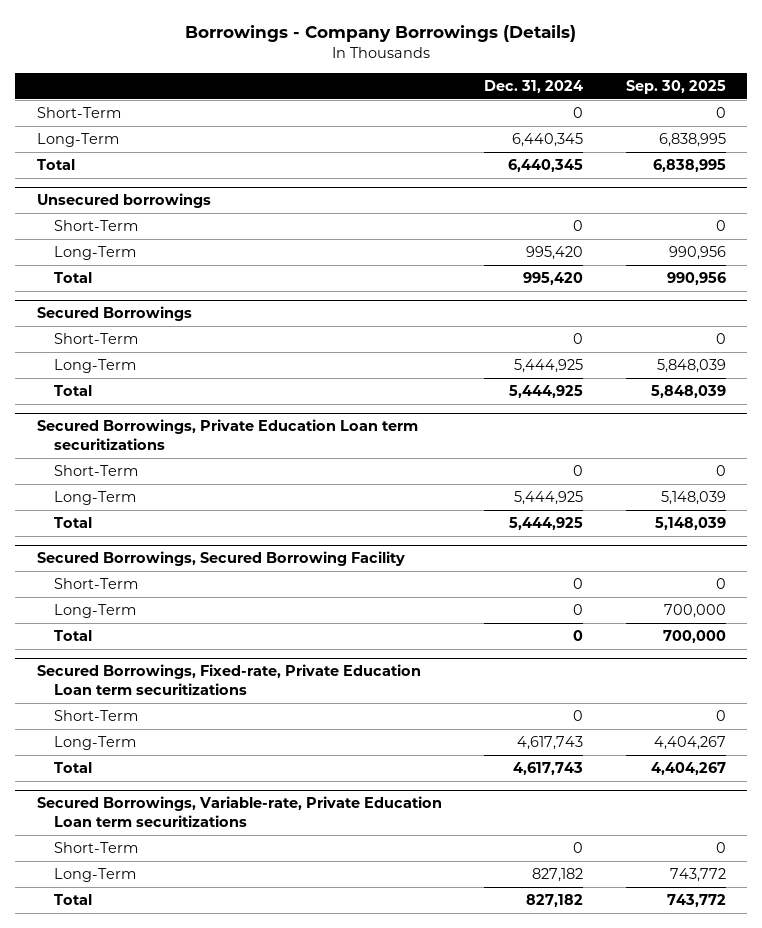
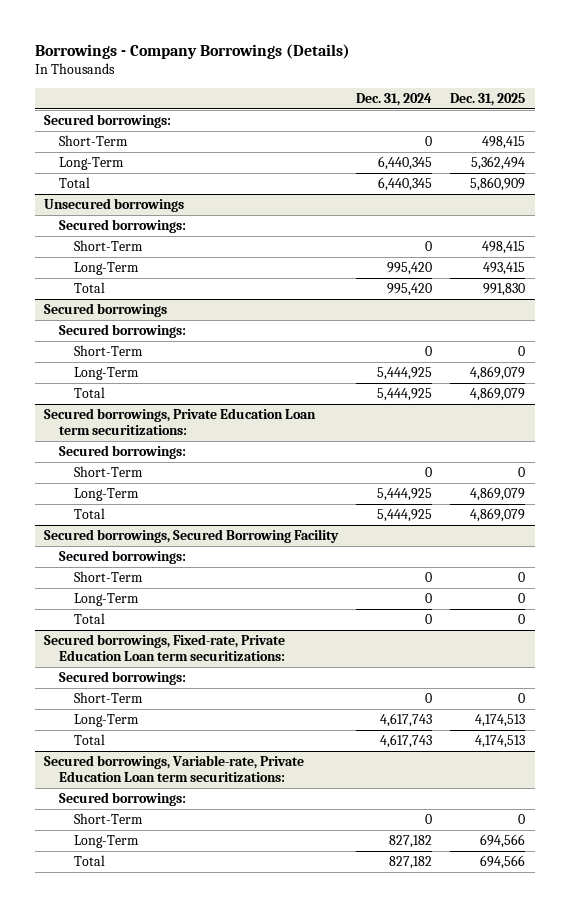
[625,79,726,94] Sep. 30, 2025 -> none
none -> [450,92,526,106] Dec. 31, 2025
none -> [43,114,171,129] Secured borrowings:
none -> [58,219,186,234] Secured borrowings:
[36,306,192,322] Secured Borrowings -> [43,303,167,318] Secured borrowings
none -> [58,324,186,339] Secured borrowings:
[36,419,418,450] Secured Borrowings, Private Education Loan term securitizations -> [43,408,316,436] Secured borrowings, Private Education Loan term securitizations:
none -> [58,445,186,460] Secured borrowings:
[36,551,405,567] Secured Borrowings, Secured Borrowing Facility -> [43,529,339,544] Secured borrowings, Secured Borrowing Facility
none -> [58,550,186,565] Secured borrowings:
[36,664,421,695] Secured Borrowings, Fixed-rate, Private Education Loan term securitizations -> [43,634,285,662] Secured borrowings, Fixed-rate, Private Education Loan term securitizations:
none -> [58,671,186,686] Secured borrowings:
[36,796,442,827] Secured Borrowings, Variable-rate, Private Education Loan term securitizations -> [43,755,304,783] Secured borrowings, Variable-rate, Private Education Loan term securitizations:
none -> [58,792,186,807] Secured borrowings:

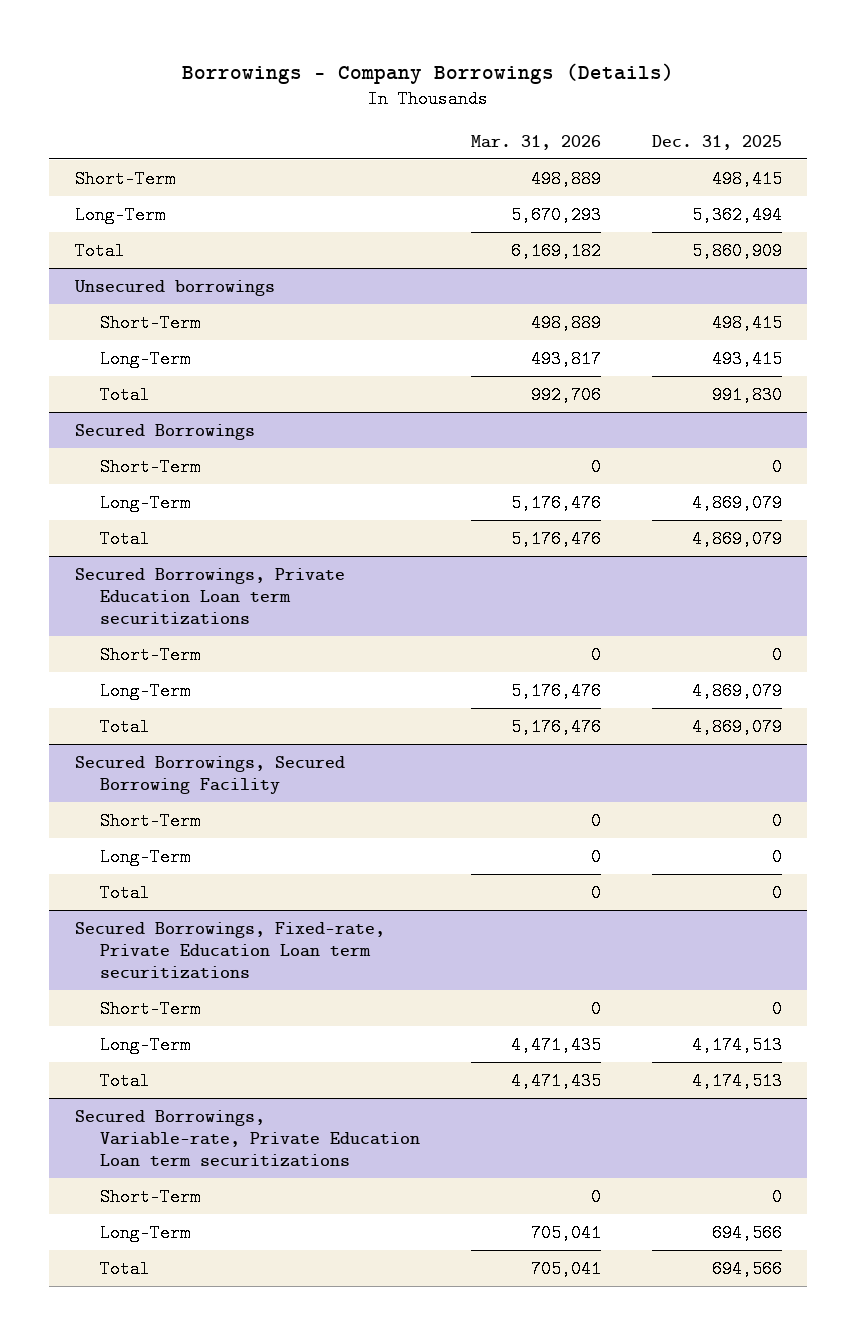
[356,92,433,106] Dec. 31, 2024 -> none
none -> [470,134,601,150] Mar. 31, 2026
[43,114,171,129] Secured borrowings: -> none
[58,219,186,234] Secured borrowings: -> none
[58,324,186,339] Secured borrowings: -> none
[43,303,167,318] Secured borrowings -> [74,423,255,440] Secured Borrowings
[58,445,186,460] Secured borrowings: -> none
[43,408,316,436] Secured borrowings, Private Education Loan term securitizations: -> [74,567,345,625] Secured Borrowings, Private Education Loan term securitizations
[58,550,186,565] Secured borrowings: -> none
[43,529,339,544] Secured borrowings, Secured Borrowing Facility -> [74,755,345,794] Secured Borrowings, Secured Borrowing Facility
[58,671,186,686] Secured borrowings: -> none
[43,634,285,662] Secured borrowings, Fixed-rate, Private Education Loan term securitizations: -> [74,921,385,979] Secured Borrowings, Fixed-rate, Private Education Loan term securitizations
[58,792,186,807] Secured borrowings: -> none
[43,755,304,783] Secured borrowings, Variable-rate, Private Education Loan term securitizations: -> [74,1109,421,1167] Secured Borrowings, Variable-rate, Private Education Loan term securitizations

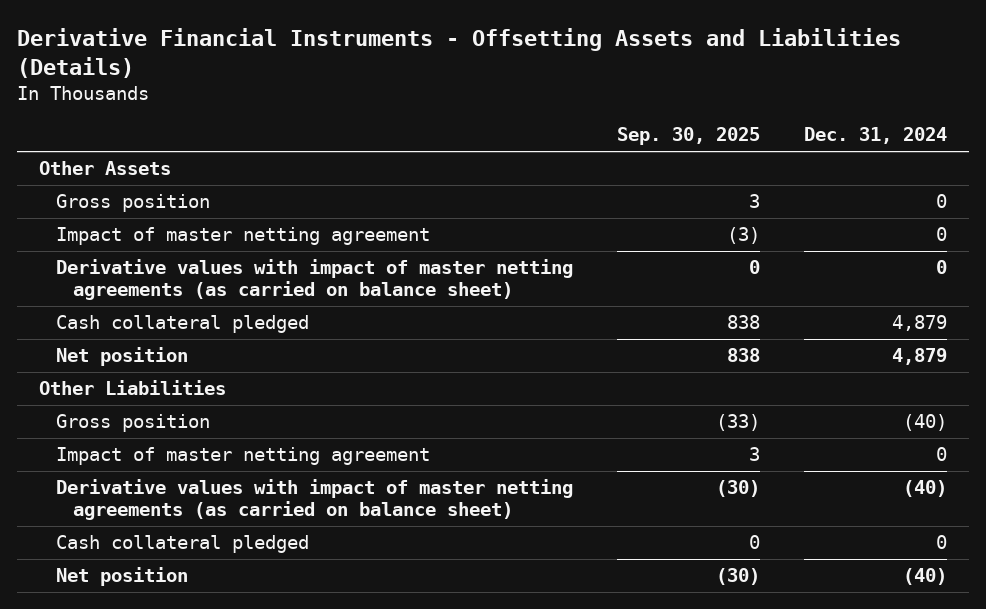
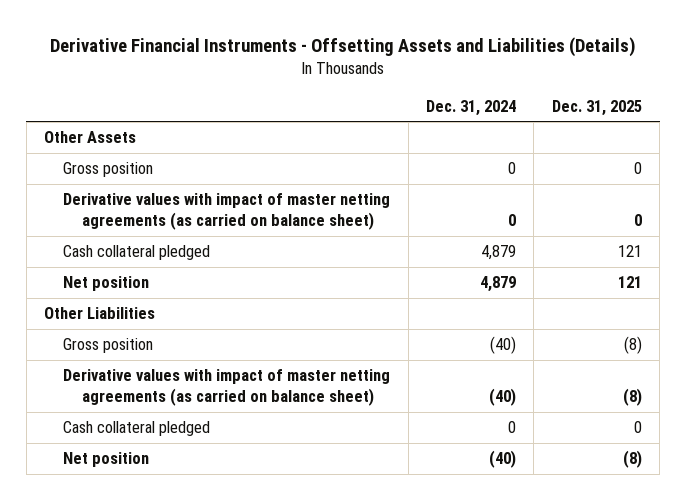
[617,127,761,146] Sep. 30, 2025 -> none
none -> [551,99,642,116] Dec. 31, 2025
[56,227,431,246] Impact of master netting agreement -> none
[56,447,431,466] Impact of master netting agreement -> none

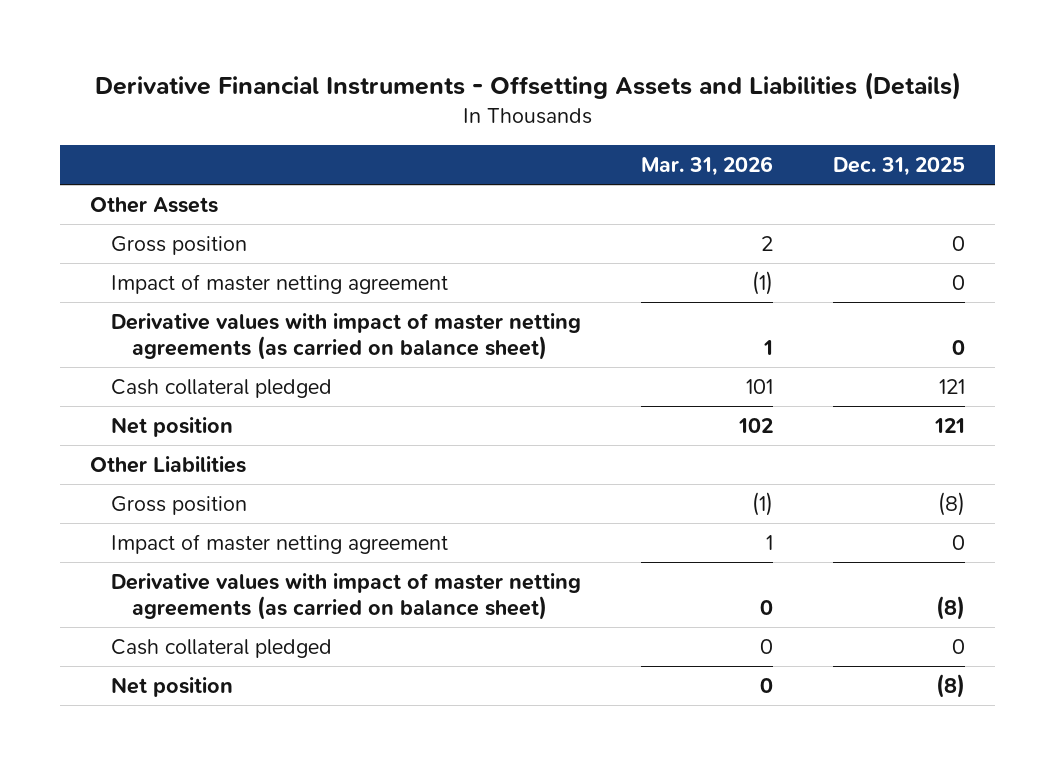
[426,99,517,116] Dec. 31, 2024 -> none
none -> [641,155,774,176] Mar. 31, 2026
none -> [111,273,449,294] Impact of master netting agreement
none -> [111,533,449,554] Impact of master netting agreement

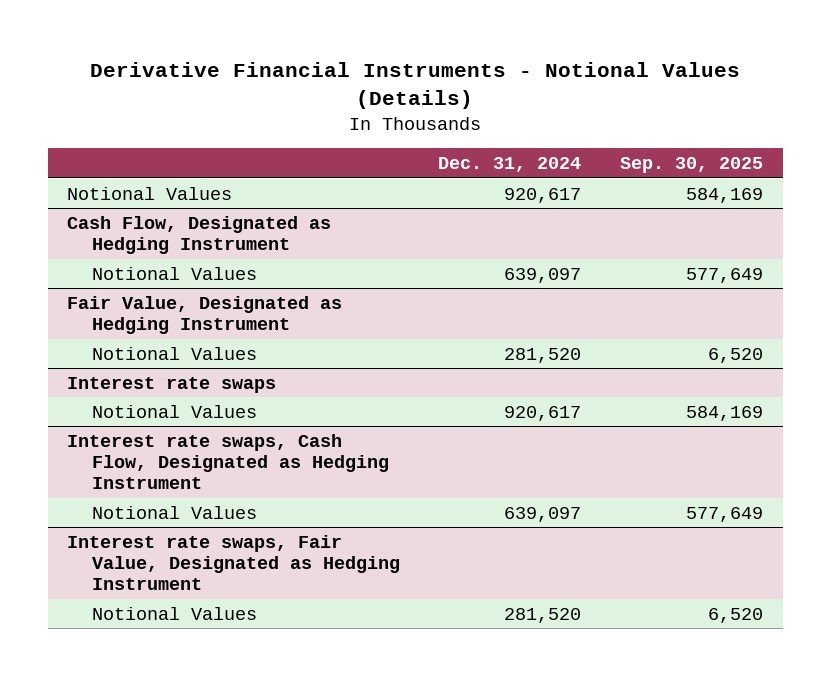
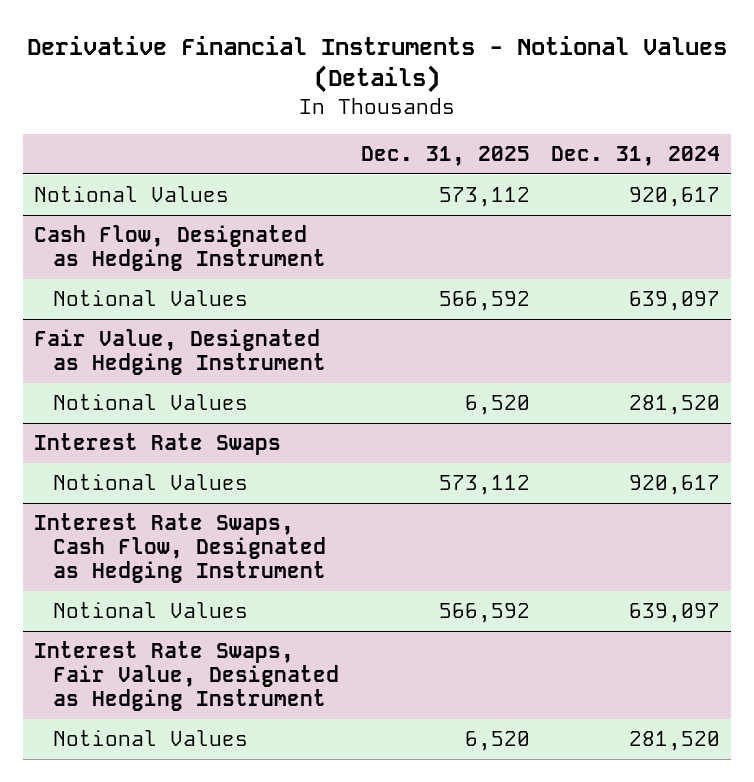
[620,156,764,173] Sep. 30, 2025 -> none
none -> [360,145,530,166] Dec. 31, 2025
[67,376,277,393] Interest rate swaps -> [33,432,281,455] Interest Rate Swaps
[67,433,389,490] Interest rate swaps, Cash Flow, Designated as Hedging Instrument -> [33,512,327,584] Interest Rate Swaps, Cash Flow, Designated as Hedging Instrument
[67,534,400,591] Interest rate swaps, Fair Value, Designated as Hedging Instrument -> [33,640,340,712] Interest Rate Swaps, Fair Value, Designated as Hedging Instrument

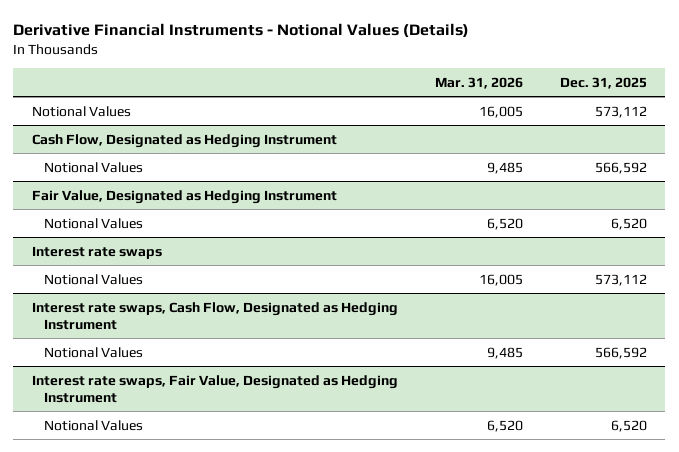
[550,145,720,166] Dec. 31, 2024 -> none
none -> [434,76,523,89] Mar. 31, 2026
[33,432,281,455] Interest Rate Swaps -> [31,245,162,259] Interest rate swaps
[33,512,327,584] Interest Rate Swaps, Cash Flow, Designated as Hedging Instrument -> [31,301,398,330] Interest rate swaps, Cash Flow, Designated as Hedging Instrument
[33,640,340,712] Interest Rate Swaps, Fair Value, Designated as Hedging Instrument -> [31,374,398,403] Interest rate swaps, Fair Value, Designated as Hedging Instrument

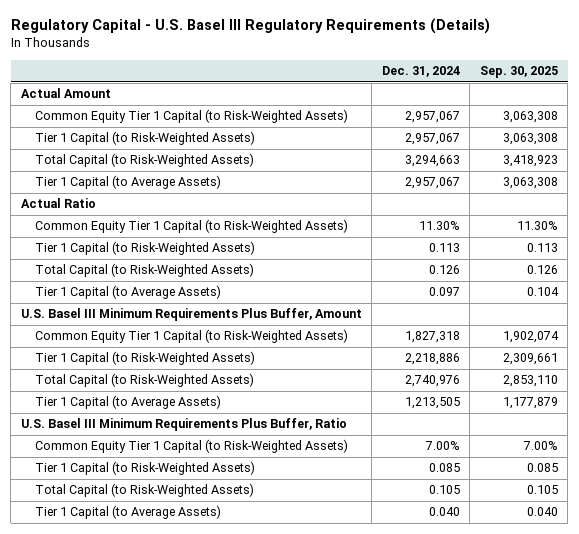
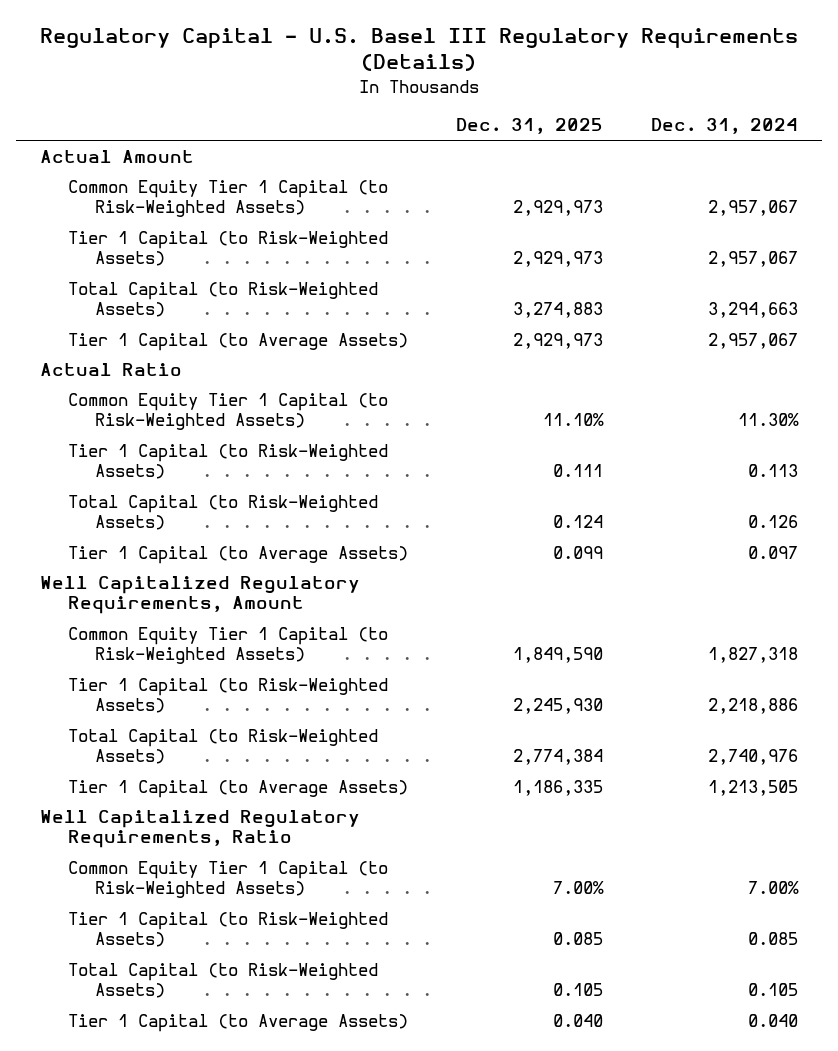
[479,66,558,79] Sep. 30, 2025 -> none
none -> [455,118,603,135] Dec. 31, 2025
[20,308,362,322] U.S. Basel III Minimum Requirements Plus Buffer, Amount -> [40,575,361,615] Well Capitalized Regulatory Requirements, Amount
[20,418,347,432] U.S. Basel III Minimum Requirements Plus Buffer, Ratio -> [40,809,361,849] Well Capitalized Regulatory Requirements, Ratio

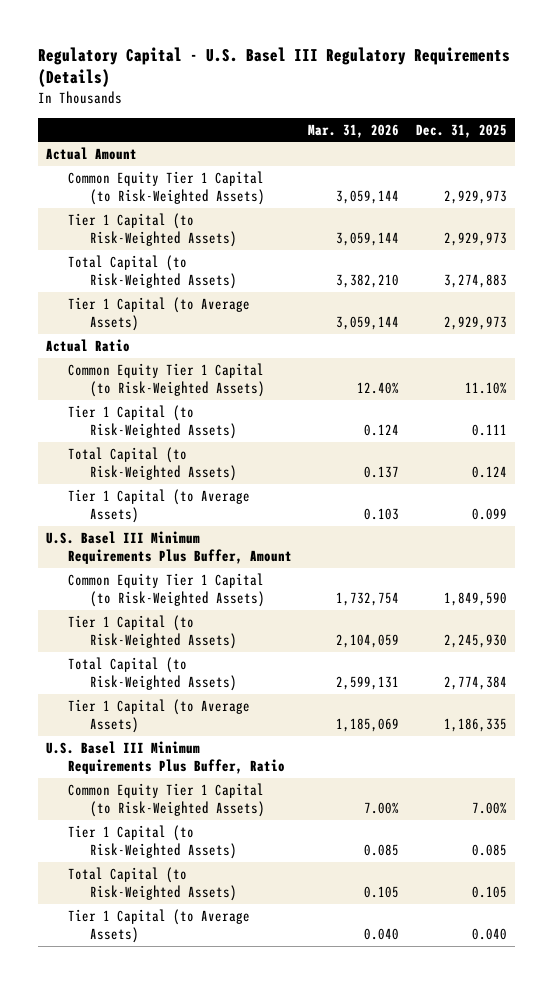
[650,118,798,135] Dec. 31, 2024 -> none
none -> [308,123,400,138] Mar. 31, 2026
[40,575,361,615] Well Capitalized Regulatory Requirements, Amount -> [46,531,292,565] U.S. Basel III Minimum Requirements Plus Buffer, Amount
[40,809,361,849] Well Capitalized Regulatory Requirements, Ratio -> [46,741,285,775] U.S. Basel III Minimum Requirements Plus Buffer, Ratio

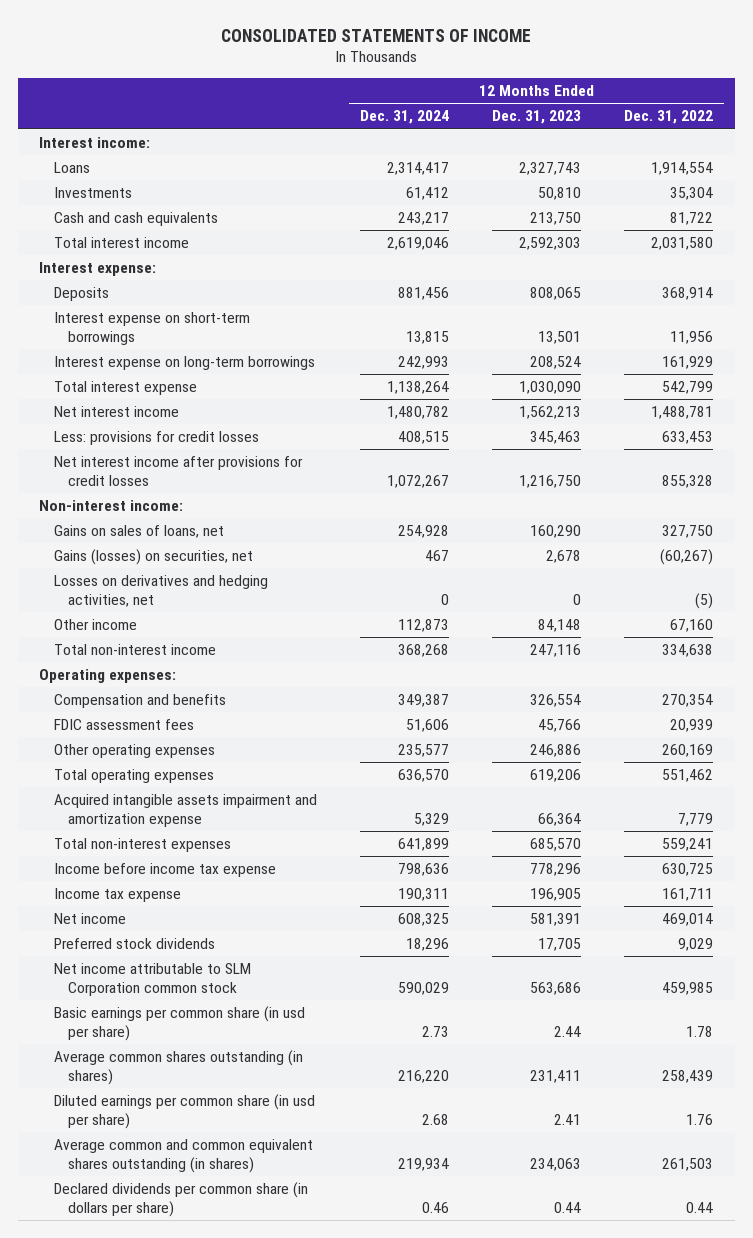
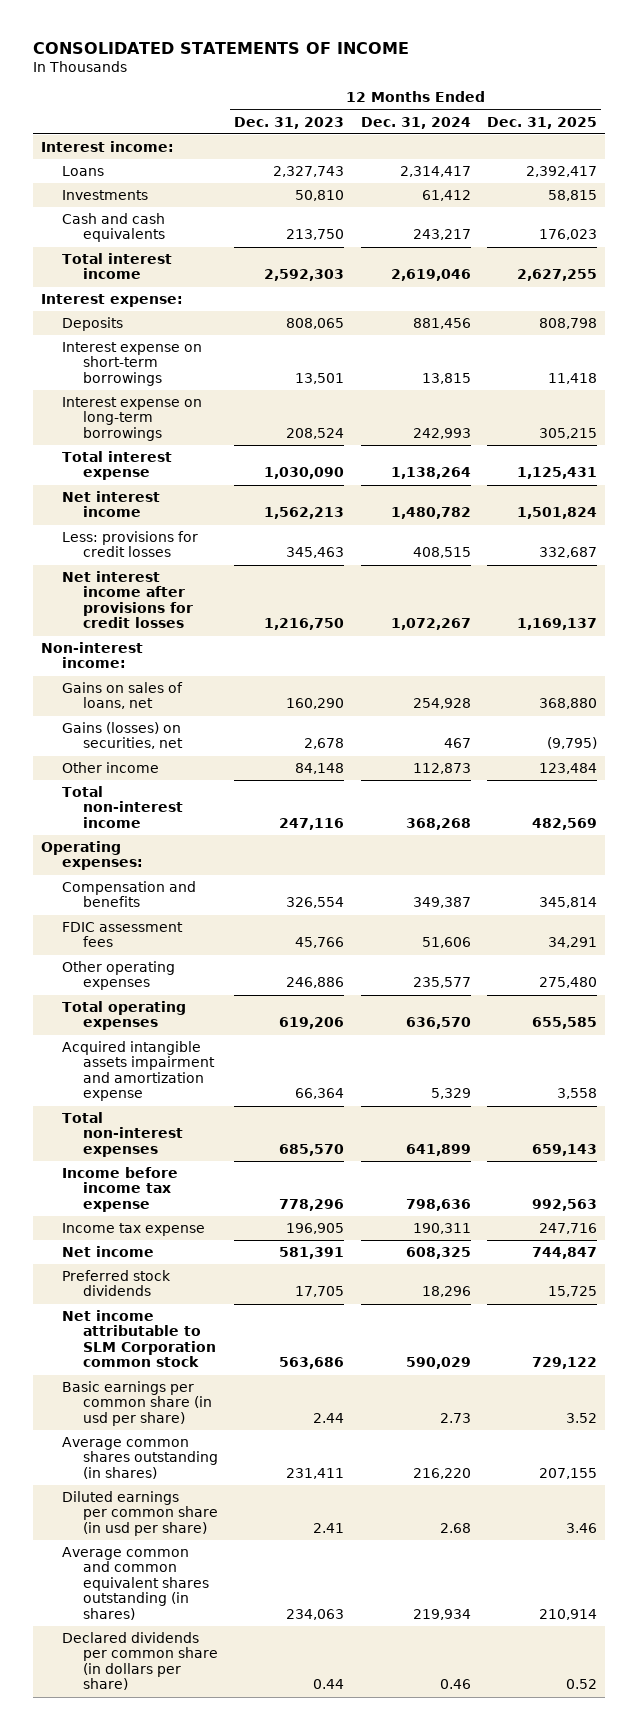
[624,110,714,125] Dec. 31, 2022 -> none
none -> [486,116,597,129] Dec. 31, 2025
[53,575,268,608] Losses on derivatives and hedging activities, net -> none

